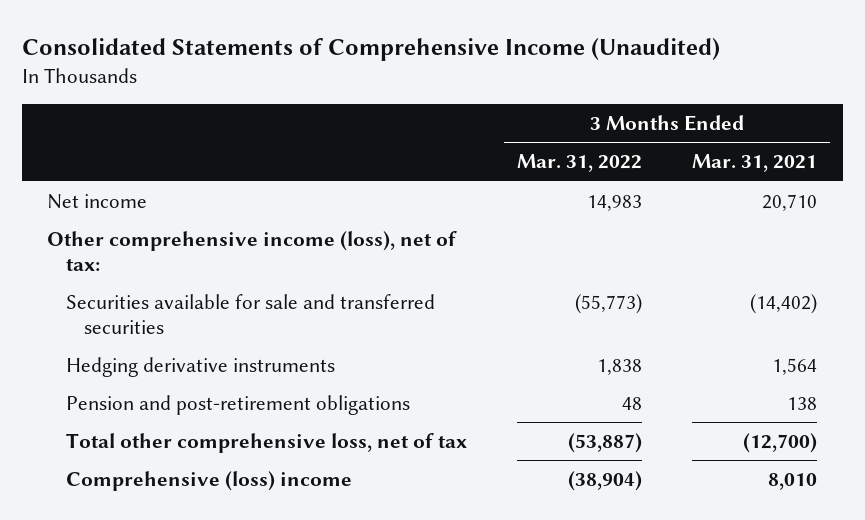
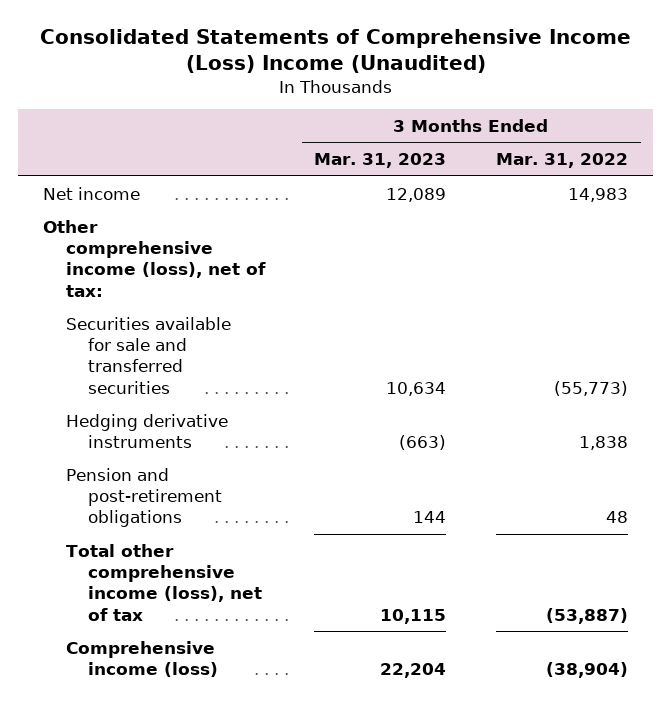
[22,37,721,61] Consolidated Statements of Comprehensive Income (Unaudited) -> [39,28,631,74] Consolidated Statements of Comprehensive Income (Loss) Income (Unaudited)
[692,154,818,173] Mar. 31, 2021 -> none
none -> [314,153,447,169] Mar. 31, 2023
[65,433,467,454] Total other comprehensive loss, net of tax -> [65,543,263,621] Total other comprehensive income (loss), net of tax
[65,471,352,492] Comprehensive (loss) income -> [65,640,219,678] Comprehensive income (loss)

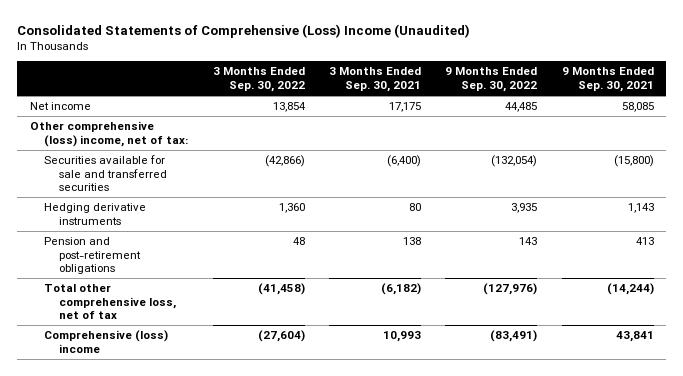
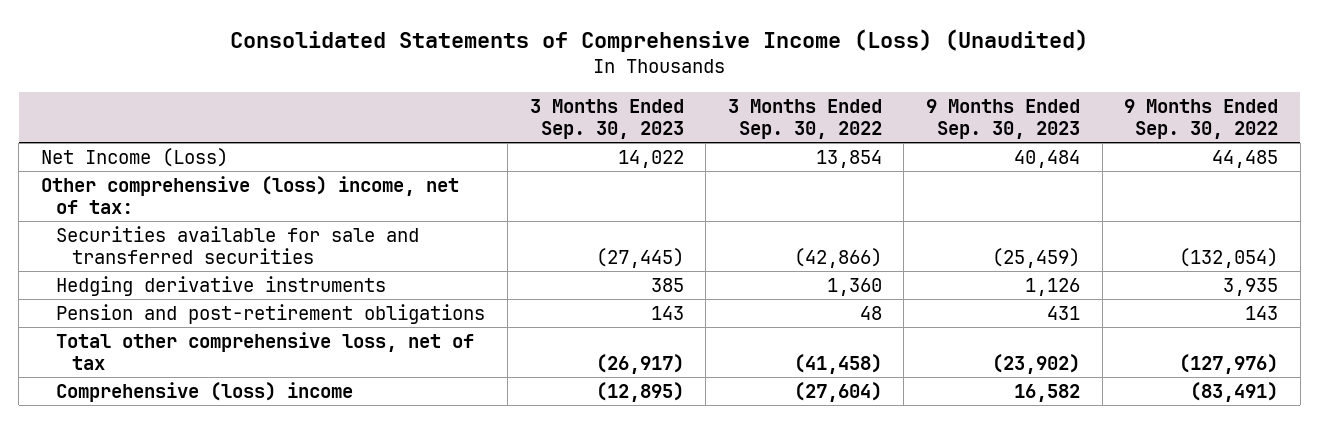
[17,23,471,38] Consolidated Statements of Comprehensive (Loss) Income (Unaudited) -> [230,28,1089,52] Consolidated Statements of Comprehensive Income (Loss) (Unaudited)
[329,67,422,93] 3 Months Ended Sep. 30, 2021 -> none
[561,67,654,93] 9 Months Ended Sep. 30, 2021 -> none
none -> [529,99,684,139] 3 Months Ended Sep. 30, 2023
none -> [925,99,1080,139] 9 Months Ended Sep. 30, 2023
[29,101,91,110] Net income -> [40,148,228,168] Net Income (Loss)

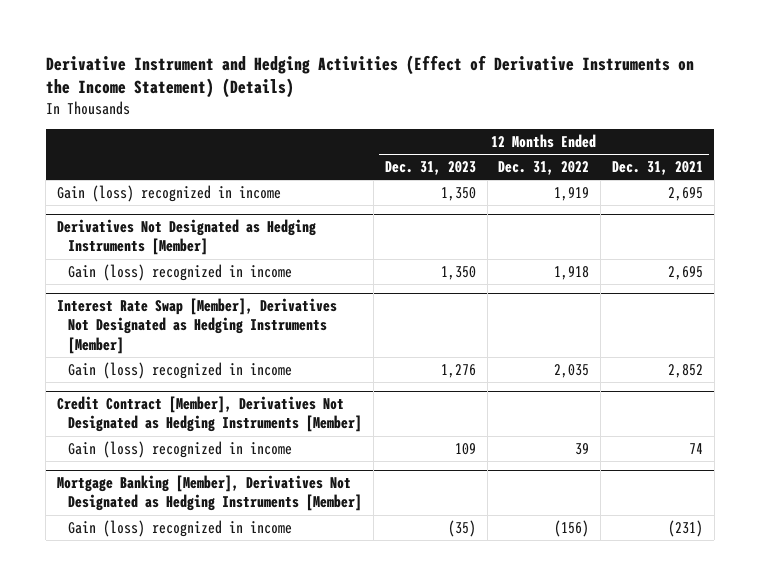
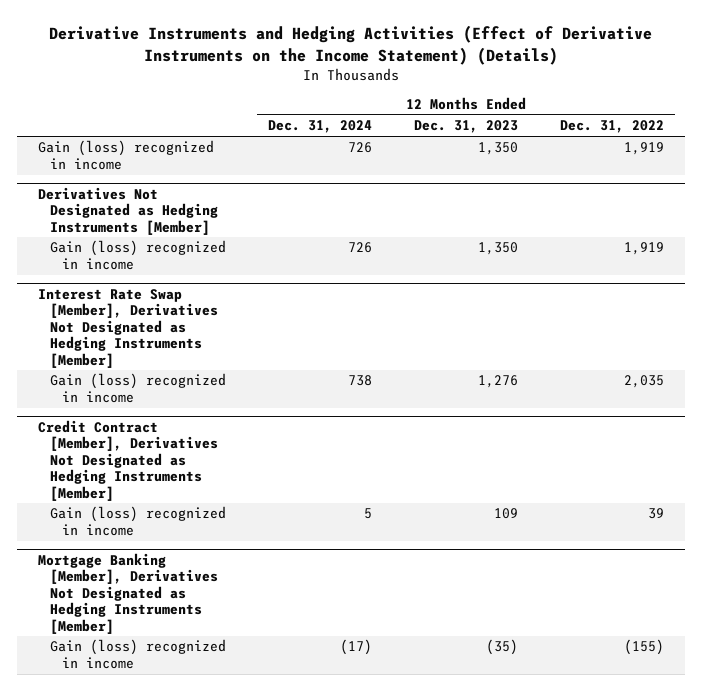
[45,54,694,99] Derivative Instrument and Hedging Activities (Effect of Derivative Instruments on the Income Statement) (Details) -> [49,24,653,65] Derivative Instruments and Hedging Activities (Effect of Derivative Instruments on the Income Statement) (Details)
[612,160,704,175] Dec. 31, 2021 -> none
none -> [267,120,372,134] Dec. 31, 2024
[554,265,590,280] 1,918 -> [624,242,665,256] 1,919
[554,519,590,537] (156) -> [624,639,665,656] (155)

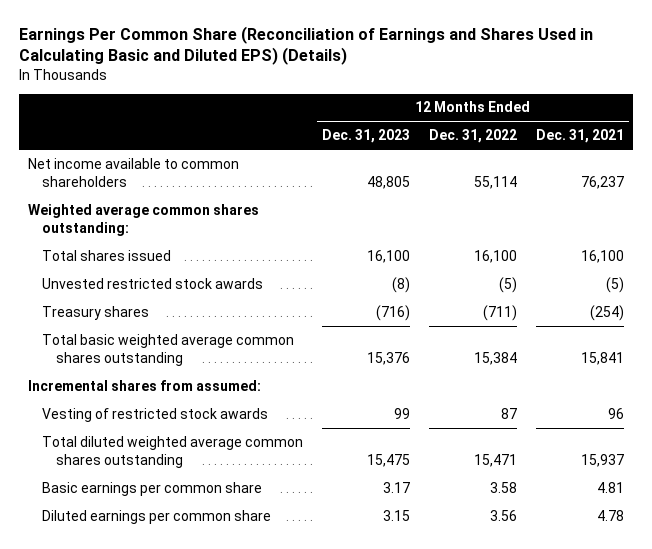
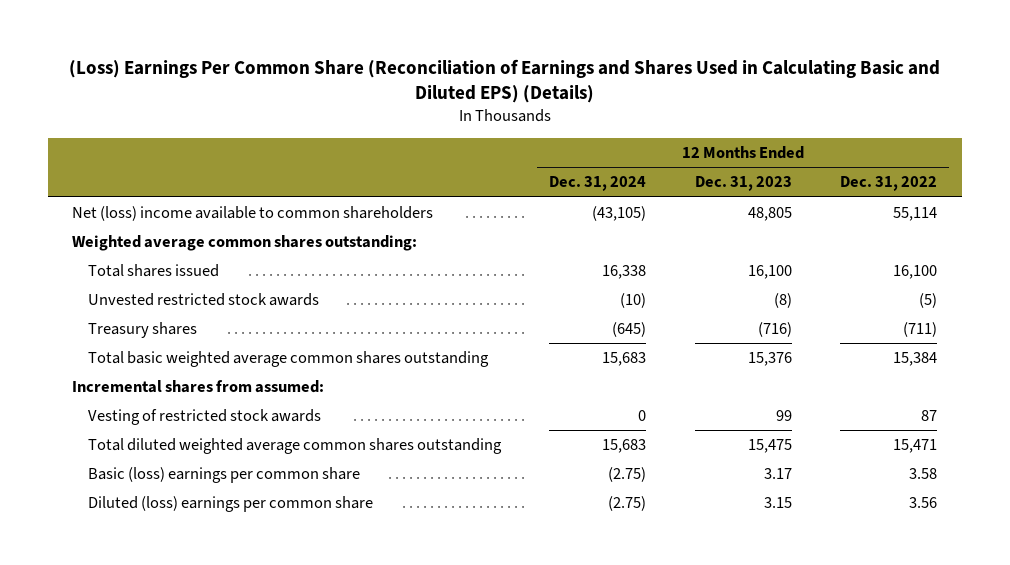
[18,25,593,66] Earnings Per Common Share (Reconciliation of Earnings and Shares Used in Calculating Basic and Diluted EPS) (Details) -> [68,58,940,104] (Loss) Earnings Per Common Share (Reconciliation of Earnings and Shares Used in Calculating Basic and Diluted EPS) (Details)
[535,129,624,144] Dec. 31, 2021 -> none
none -> [549,176,647,192] Dec. 31, 2024
[28,157,240,187] Net income available to common shareholders -> [72,206,434,222] Net (loss) income available to common shareholders
[42,481,263,496] Basic earnings per common share -> [87,467,360,484] Basic (loss) earnings per common share
[42,509,272,524] Diluted earnings per common share -> [87,496,373,513] Diluted (loss) earnings per common share

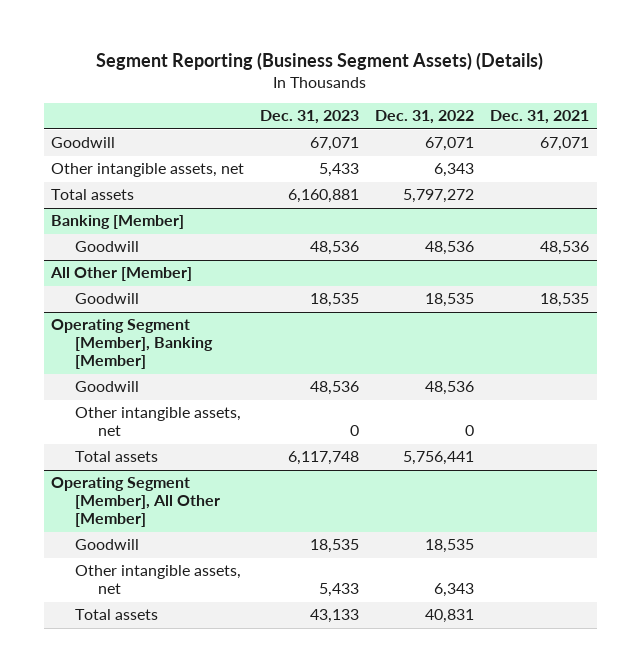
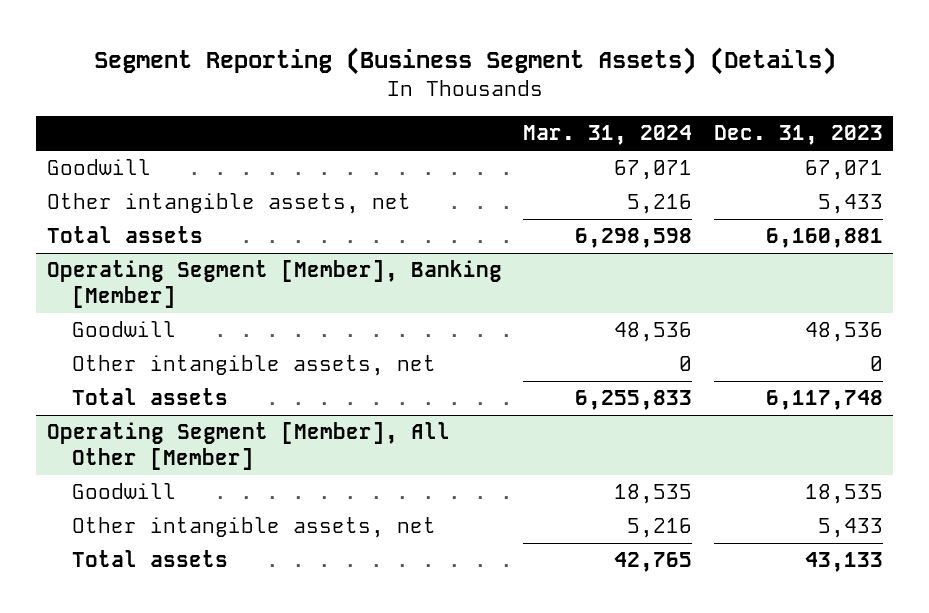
[374,110,474,125] Dec. 31, 2022 -> none
[489,110,589,125] Dec. 31, 2021 -> none
none -> [523,125,693,146] Mar. 31, 2024
[51,215,185,230] Banking [Member] -> none
[74,241,139,253] Goodwill -> none
[50,267,193,282] All Other [Member] -> none
[74,293,139,305] Goodwill -> none

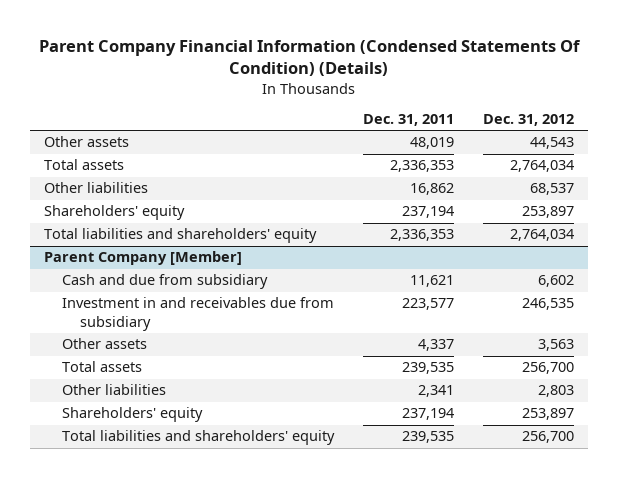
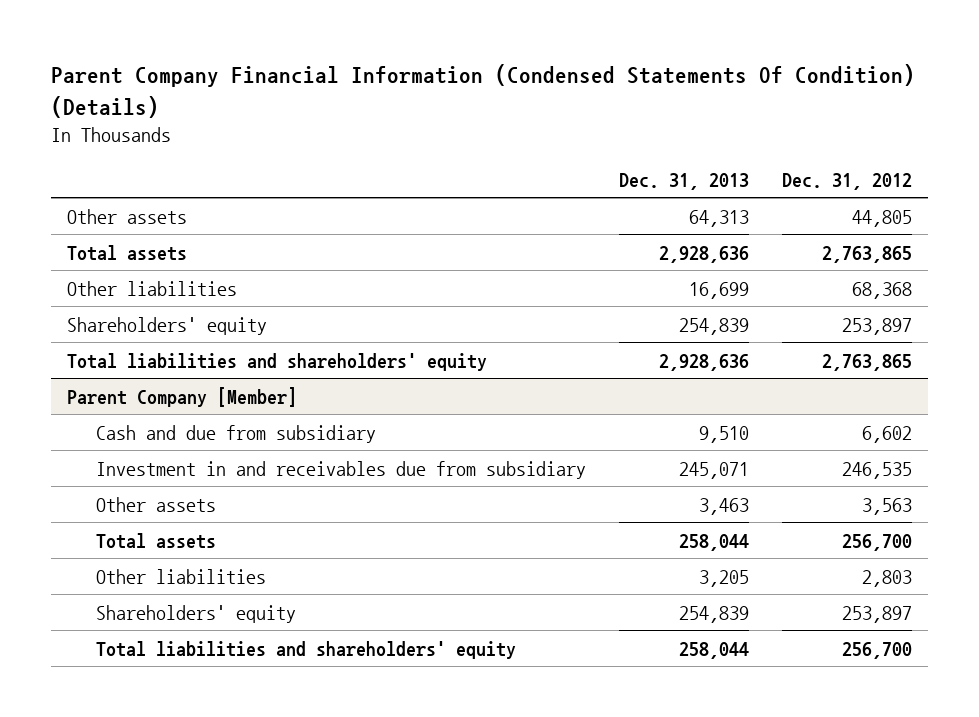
[362,114,454,127] Dec. 31, 2011 -> none
none -> [619,172,750,190] Dec. 31, 2013
[529,137,574,150] 44,543 -> [851,209,912,227] 44,805
[509,160,574,173] 2,764,034 -> [821,245,912,263] 2,763,865
[529,183,574,196] 68,537 -> [851,281,912,299] 68,368
[509,229,574,242] 2,764,034 -> [821,353,912,371] 2,763,865

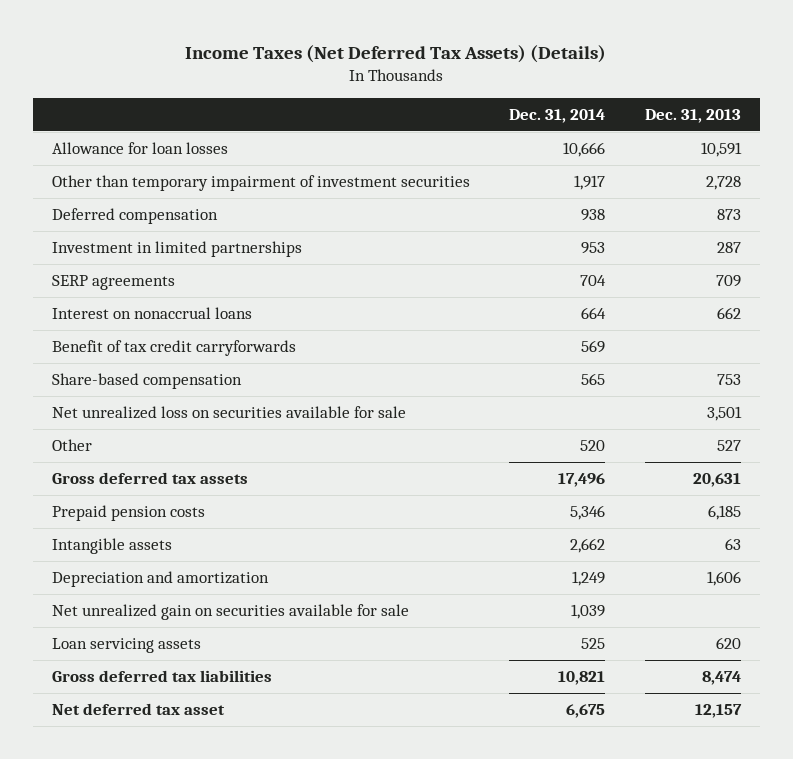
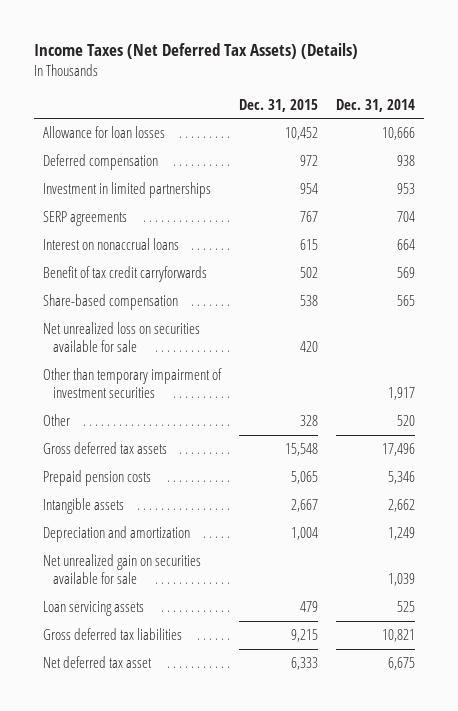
[644,108,741,123] Dec. 31, 2013 -> none
none -> [238,98,318,112] Dec. 31, 2015
[52,175,471,192] Other than temporary impairment of investment securities -> [42,367,222,399] Other than temporary impairment of investment securities

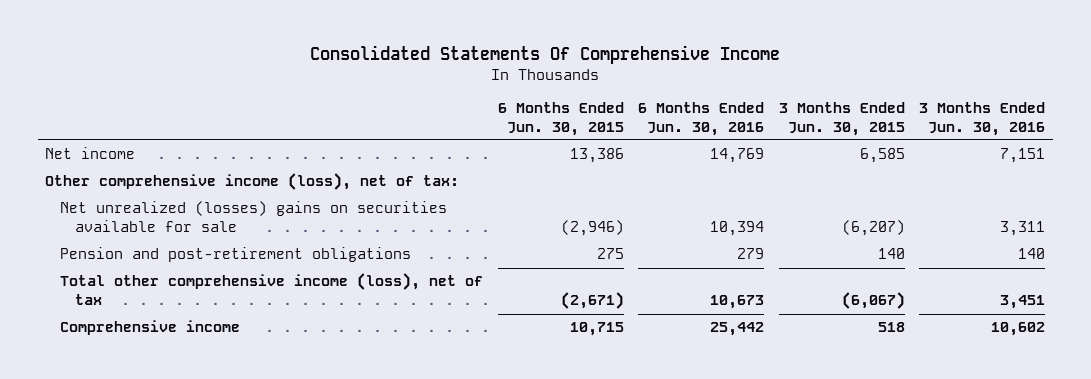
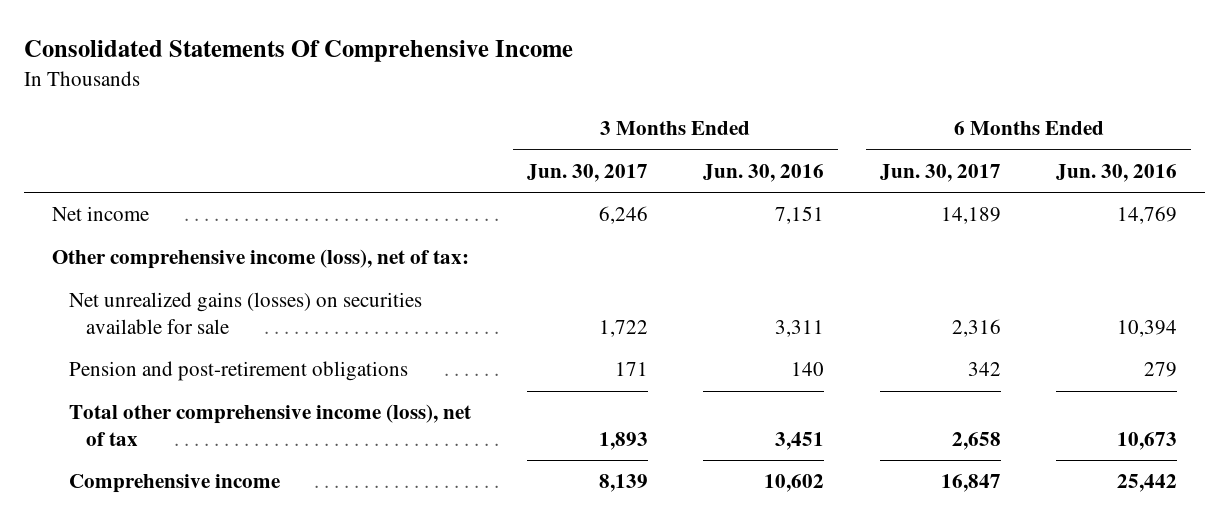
[497,101,624,136] 6 Months Ended Jun. 30, 2015 -> none
[778,101,905,136] 3 Months Ended Jun. 30, 2015 -> none
none -> [526,163,648,182] Jun. 30, 2017
none -> [879,163,1001,182] Jun. 30, 2017
[59,201,447,233] Net unrealized (losses) gains on securities available for sale -> [69,292,423,334] Net unrealized gains (losses) on securities available for sale

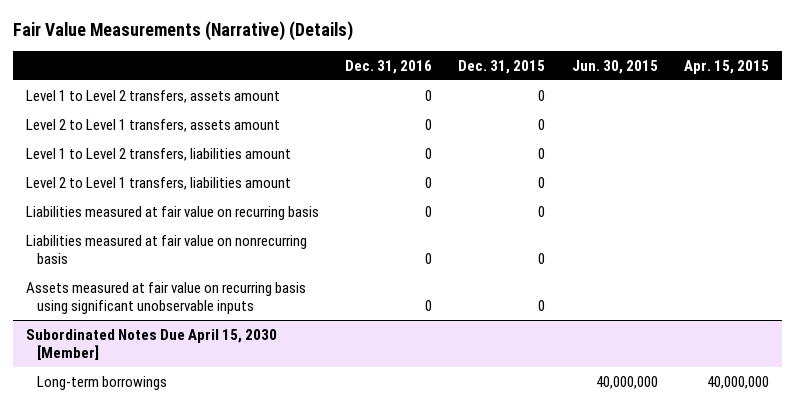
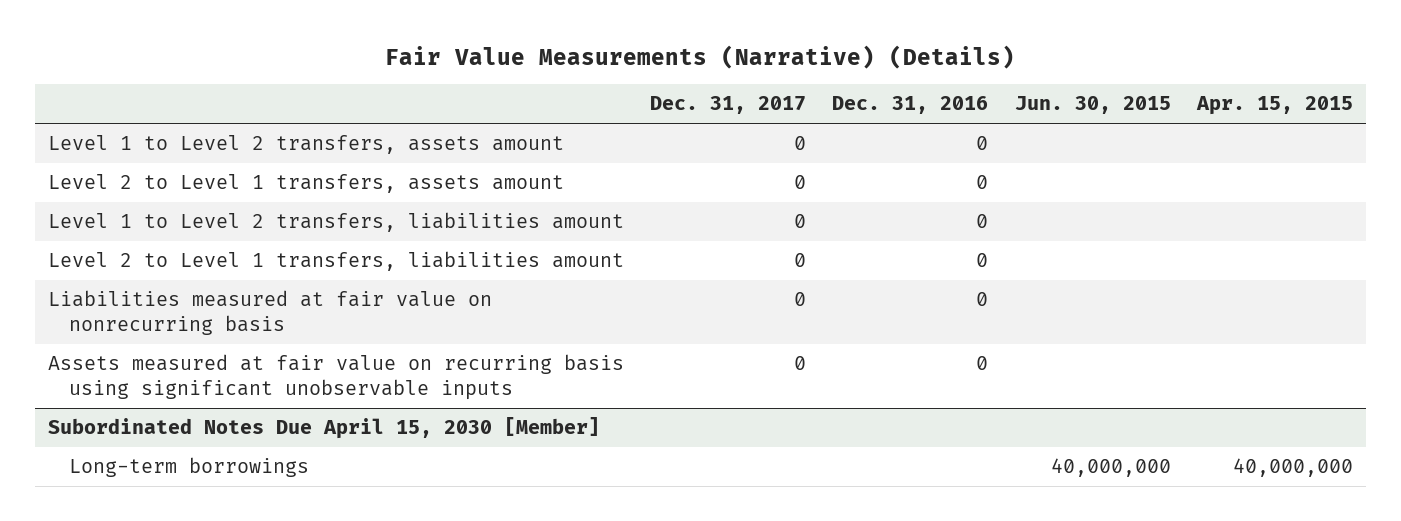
[458,59,546,74] Dec. 31, 2015 -> none
none -> [650,96,807,115] Dec. 31, 2017
[25,205,319,220] Liabilities measured at fair value on recurring basis -> none

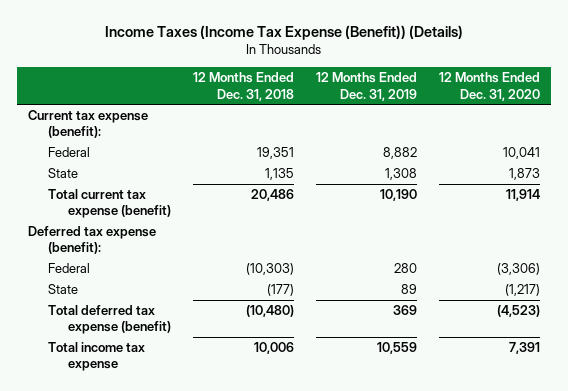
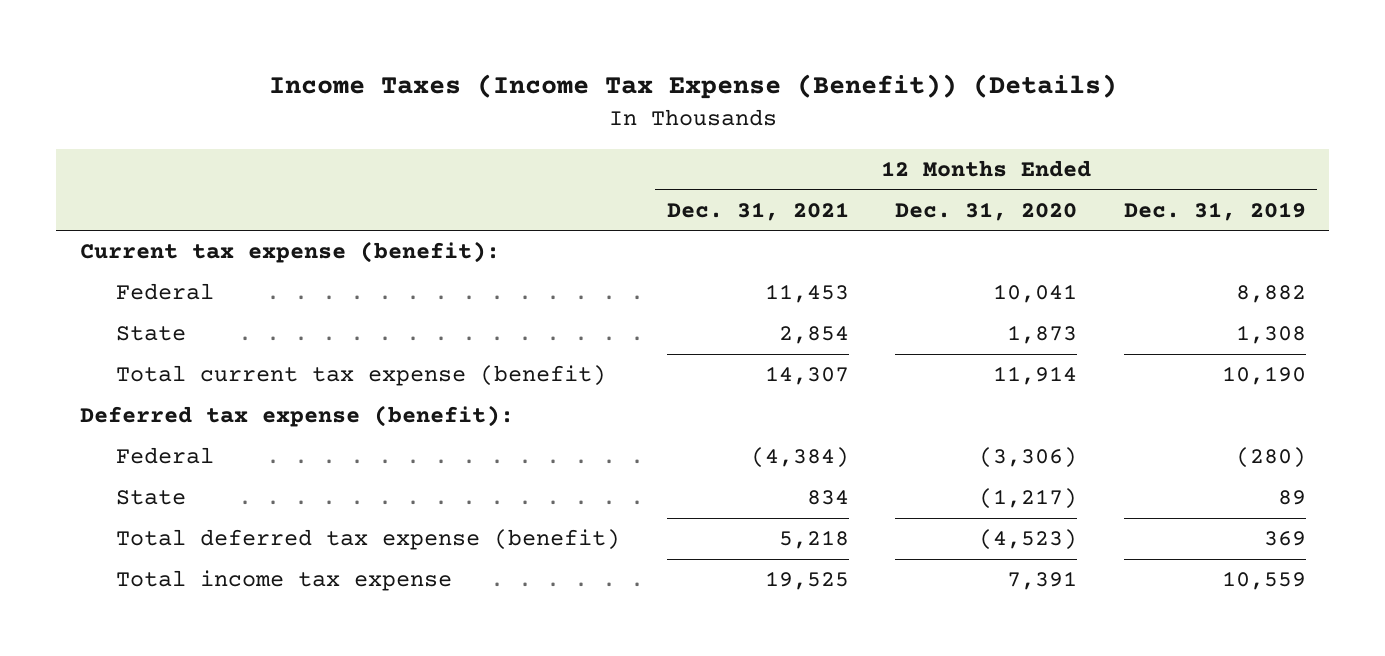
[193,72,295,101] 12 Months Ended Dec. 31, 2018 -> none
none -> [666,201,849,221] Dec. 31, 2021
[394,262,418,273] 280 -> [1235,447,1306,469] (280)

